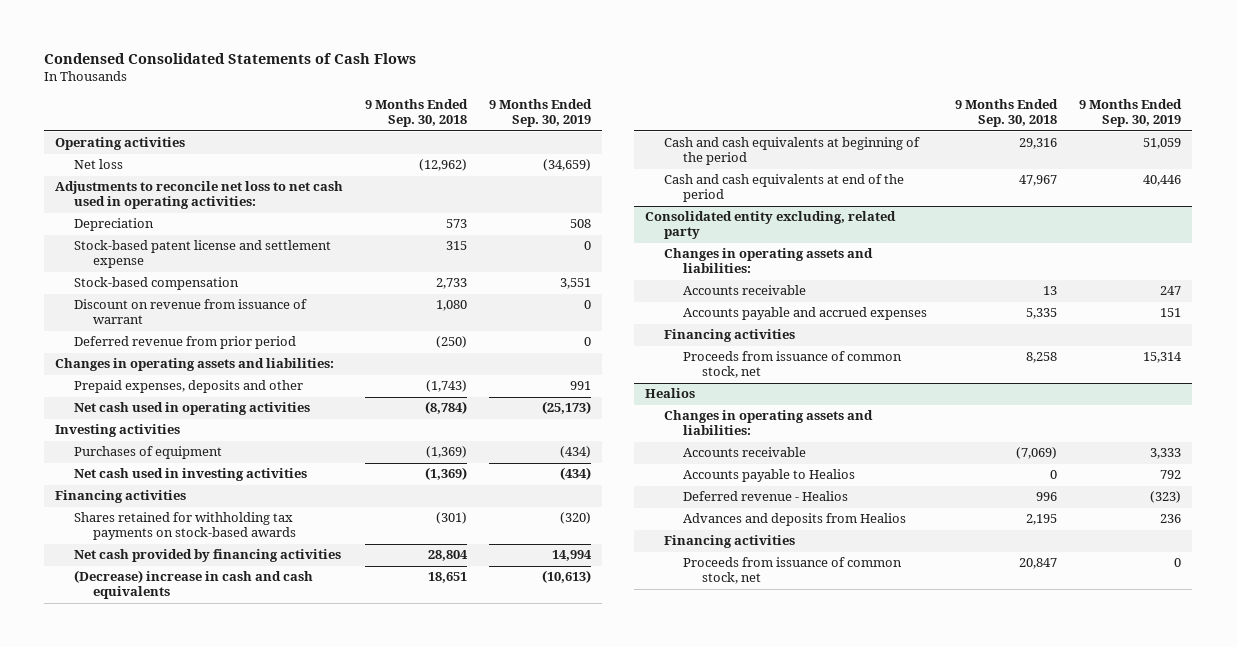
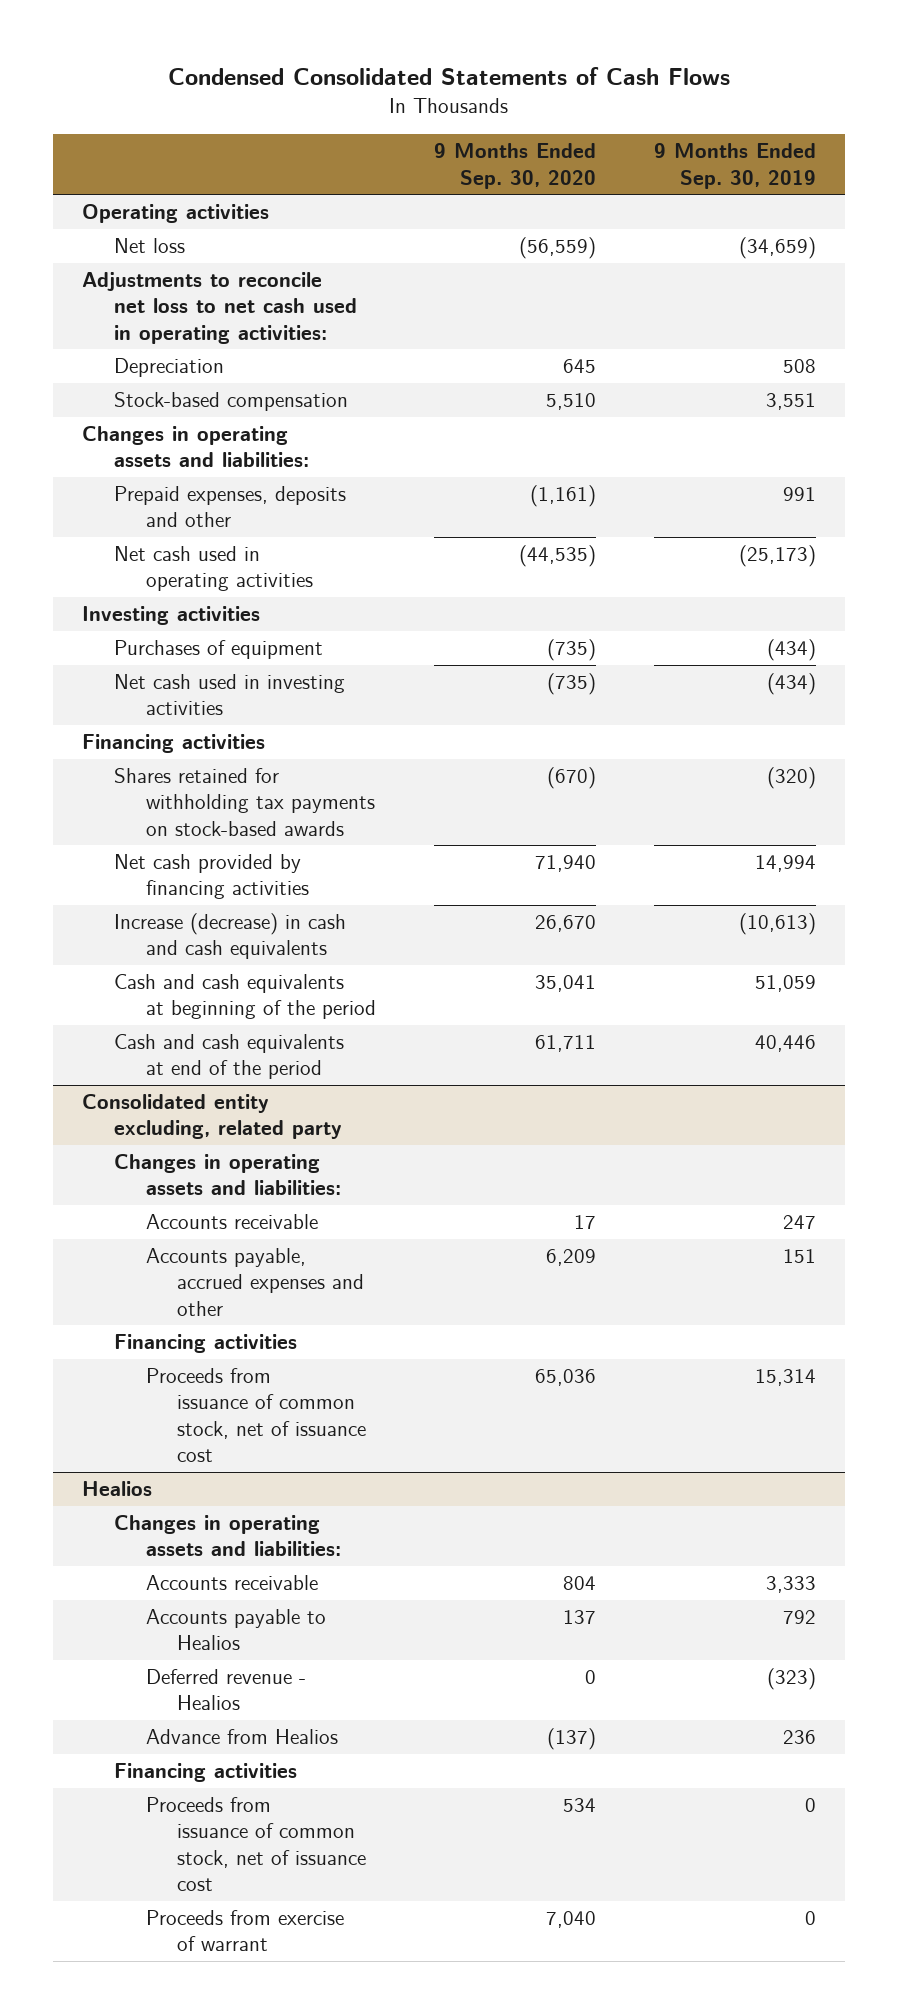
[365,99,469,128] 9 Months Ended Sep. 30, 2018 -> none
none -> [433,143,596,189] 9 Months Ended Sep. 30, 2020
[74,240,332,269] Stock-based patent license and settlement expense -> none
[74,299,308,325] Discount on revenue from issuance of warrant -> none
[74,336,297,350] Deferred revenue from prior period -> none
[74,570,314,600] (Decrease) increase in cash and cash equivalents -> [113,913,346,960] Increase (decrease) in cash and cash equivalents
[683,307,928,321] Accounts payable and accrued expenses -> [145,1248,365,1316] Accounts payable, accrued expenses and other
[683,351,903,379] Proceeds from issuance of common stock, net -> [145,1368,367,1463] Proceeds from issuance of common stock, net of issuance cost
[683,513,907,527] Advances and deposits from Healios -> [145,1729,338,1745] Advance from Healios
[683,557,903,585] Proceeds from issuance of common stock, net -> [145,1797,367,1892] Proceeds from issuance of common stock, net of issuance cost
none -> [145,1910,344,1952] Proceeds from exercise of warrant

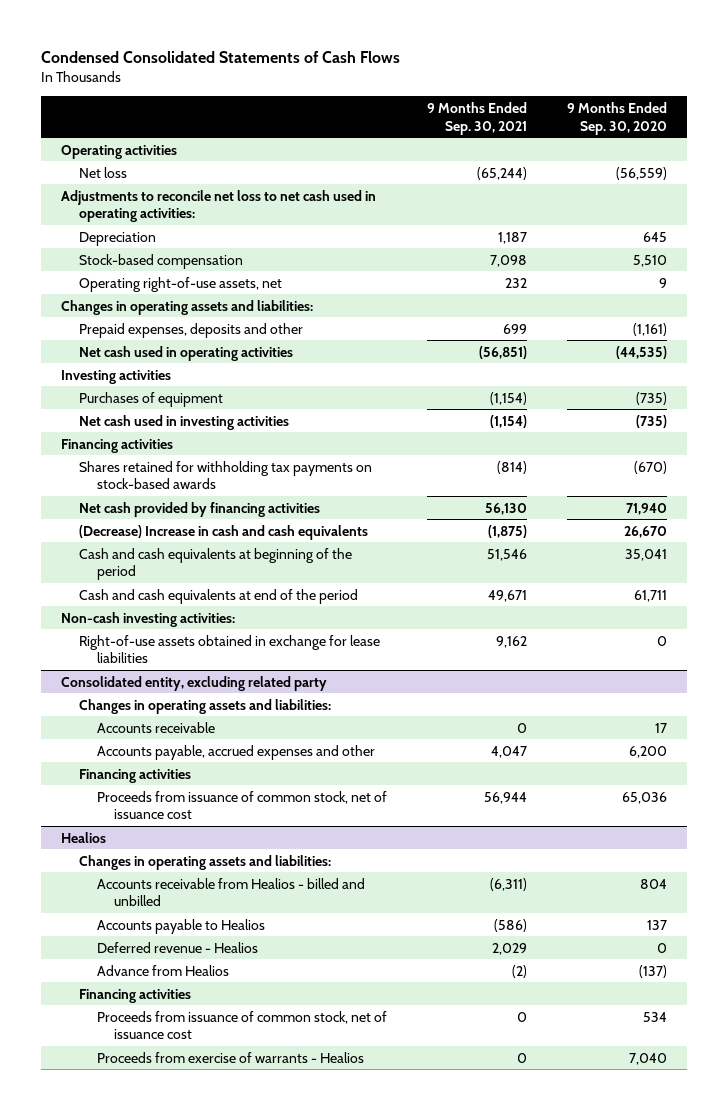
[653,143,816,189] 9 Months Ended Sep. 30, 2019 -> none
none -> [426,101,527,135] 9 Months Ended Sep. 30, 2021
none -> [79,276,283,292] Operating right-of-use assets, net
[113,913,346,960] Increase (decrease) in cash and cash equivalents -> [79,524,369,540] (Decrease) Increase in cash and cash equivalents
none -> [61,611,236,627] Non-cash investing activities:
none -> [79,634,381,664] Right-of-use assets obtained in exchange for lease liabilities
[81,1094,342,1140] Consolidated entity excluding, related party -> [61,675,328,691] Consolidated entity, excluding related party
[545,1249,596,1267] 6,209 -> [628,745,667,758] 6,200
[145,1575,318,1591] Accounts receivable -> none
none -> [96,877,365,907] Accounts receivable from Healios - billed and unbilled
[145,1910,344,1952] Proceeds from exercise of warrant -> [96,1051,364,1063] Proceeds from exercise of warrants - Healios

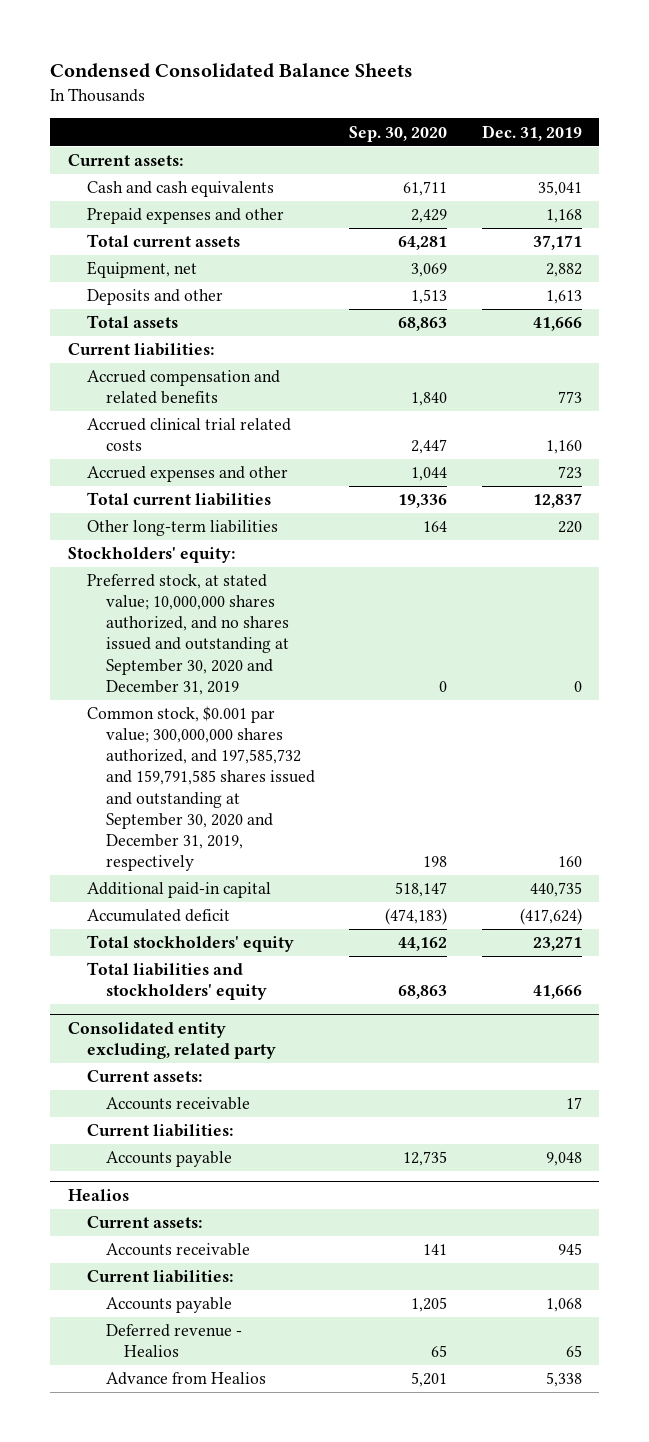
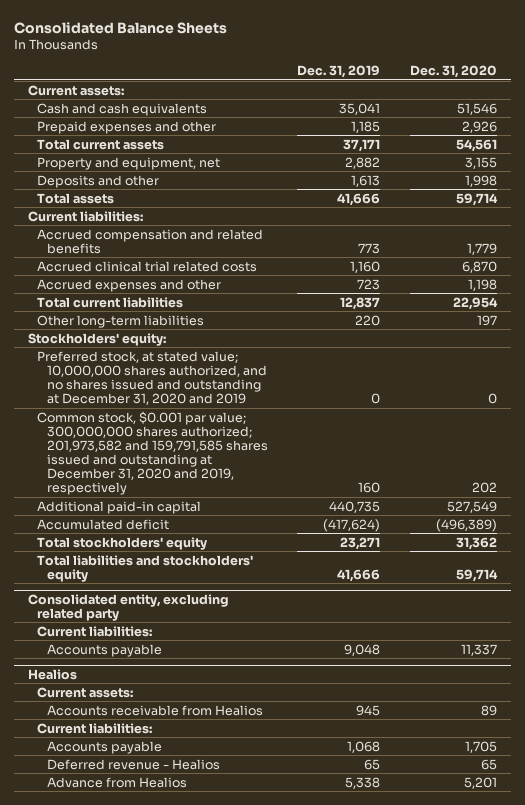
[50,63,414,79] Condensed Consolidated Balance Sheets -> [13,21,227,34] Consolidated Balance Sheets
[349,125,448,142] Sep. 30, 2020 -> none
none -> [409,64,497,78] Dec. 31, 2020
[545,209,582,224] 1,168 -> [351,120,381,133] 1,185
[86,261,197,279] Equipment, net -> [37,156,221,170] Property and equipment, net
[86,574,289,695] Preferred stock, at stated value; 10,000,000 shares authorized, and no shares issued and outstanding at September 30, 2020 and December 31, 2019 -> [37,350,267,406] Preferred stock, at stated value; 10,000,000 shares authorized, and no shares issued and outstanding at December 31, 2020 and 2019
[86,706,315,871] Common stock, $0.001 par value; 300,000,000 shares authorized, and 197,585,732 and 159,791,585 shares issued and outstanding at September 30, 2020 and December 31, 2019, respectively -> [37,410,268,496] Common stock, $0.001 par value; 300,000,000 shares authorized; 201,973,582 and 159,791,585 shares issued and outstanding at December 31, 2020 and 2019, respectively
[86,1070,202,1083] Current assets: -> none
[105,1097,250,1111] Accounts receivable -> none
[67,1021,276,1059] Consolidated entity excluding, related party -> [28,593,230,621] Consolidated entity, excluding related party
[105,1243,250,1257] Accounts receivable -> [46,704,263,716] Accounts receivable from Healios

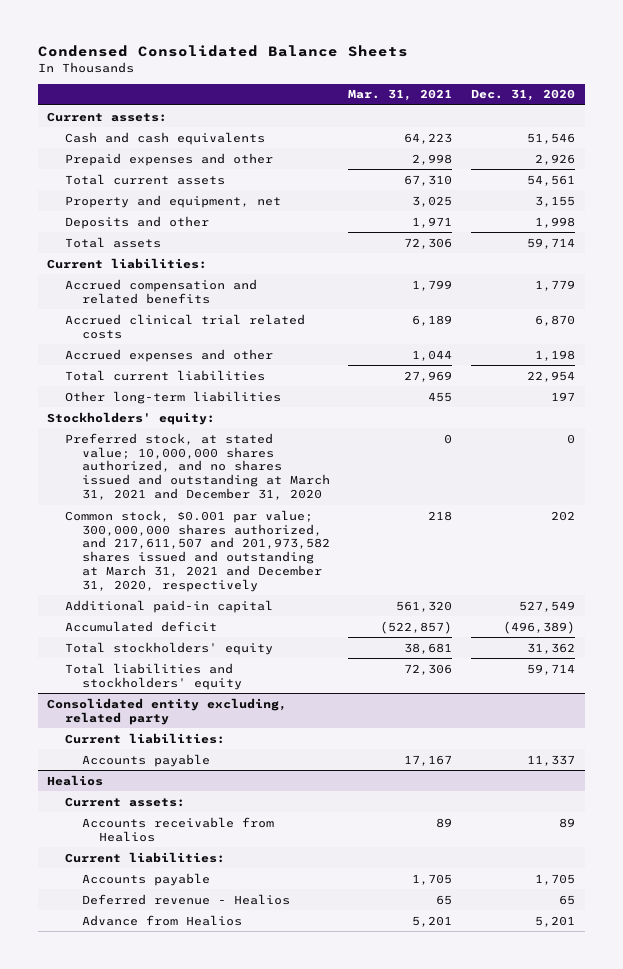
[13,21,227,34] Consolidated Balance Sheets -> [37,45,408,58] Condensed Consolidated Balance Sheets
[297,64,381,78] Dec. 31, 2019 -> none
none -> [348,89,453,102] Mar. 31, 2021
[37,350,267,406] Preferred stock, at stated value; 10,000,000 shares authorized, and no shares issued and outstanding at December 31, 2020 and 2019 -> [64,432,330,501] Preferred stock, at stated value; 10,000,000 shares authorized, and no shares issued and outstanding at March 31, 2021 and December 31, 2020
[37,410,268,496] Common stock, $0.001 par value; 300,000,000 shares authorized; 201,973,582 and 159,791,585 shares issued and outstanding at December 31, 2020 and 2019, respectively -> [64,509,330,592] Common stock, $0.001 par value; 300,000,000 shares authorized, and 217,611,507 and 201,973,582 shares issued and outstanding at March 31, 2021 and December 31, 2020, respectively
[28,593,230,621] Consolidated entity, excluding related party -> [47,697,288,725] Consolidated entity excluding, related party

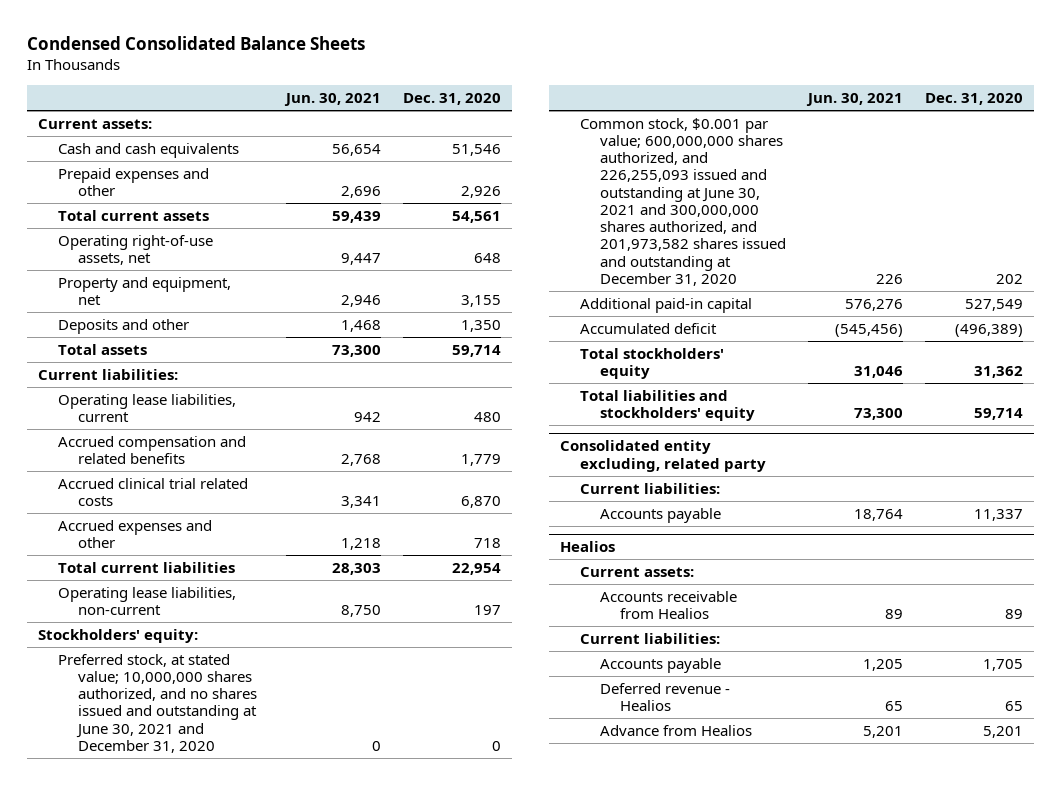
[348,89,453,102] Mar. 31, 2021 -> none
none -> [284,93,382,107] Jun. 30, 2021
none -> [58,234,214,265] Operating right-of-use assets, net
[535,216,576,228] 1,998 -> [460,319,501,332] 1,350
none -> [58,393,237,422] Operating lease liabilities, current
[535,349,576,361] 1,198 -> [473,537,501,548] 718
[64,390,281,404] Other long-term liabilities -> [58,586,237,615] Operating lease liabilities, non-current
[64,432,330,501] Preferred stock, at stated value; 10,000,000 shares authorized, and no shares issued and outstanding at March 31, 2021 and December 31, 2020 -> [58,653,258,753] Preferred stock, at stated value; 10,000,000 shares authorized, and no shares issued and outstanding at June 30, 2021 and December 31, 2020
[64,509,330,592] Common stock, $0.001 par value; 300,000,000 shares authorized, and 217,611,507 and 201,973,582 shares issued and outstanding at March 31, 2021 and December 31, 2020, respectively -> [580,117,787,286] Common stock, $0.001 par value; 600,000,000 shares authorized, and 226,255,093 issued and outstanding at June 30, 2021 and 300,000,000 shares authorized, and 201,973,582 shares issued and outstanding at December 31, 2020

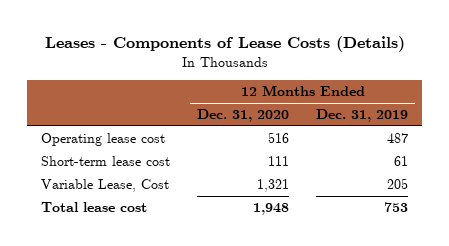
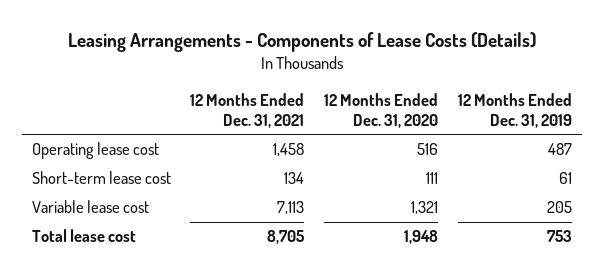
[44,36,405,53] Leases - Components of Lease Costs (Details) -> [67,32,536,53] Leasing Arrangements - Components of Lease Costs (Details)
none -> [190,93,305,128] 12 Months Ended Dec. 31, 2021
[40,179,169,193] Variable Lease, Cost -> [31,200,149,214] Variable lease cost

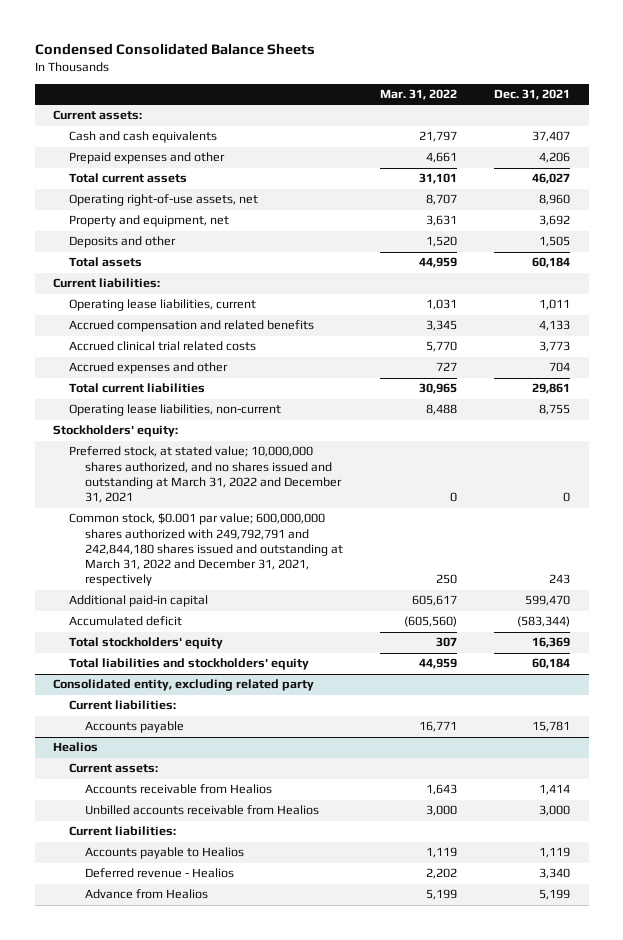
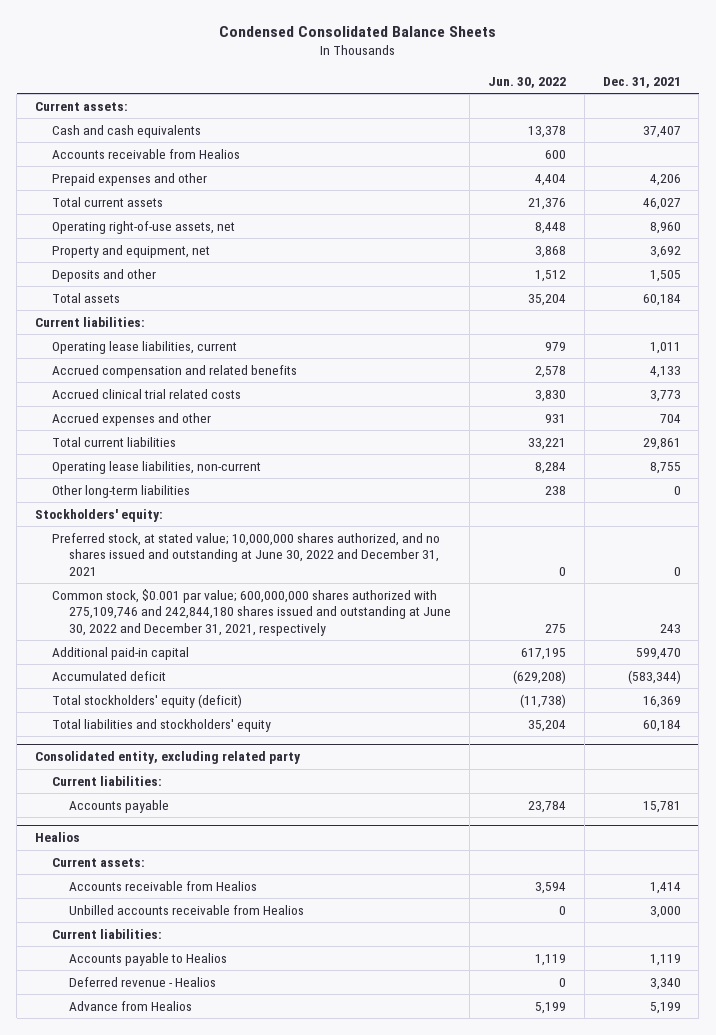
[379,89,457,101] Mar. 31, 2022 -> none
none -> [488,76,567,88] Jun. 30, 2022
none -> [52,148,241,159] Accounts receivable from Healios
none -> [52,484,191,498] Other long-term liabilities
[68,446,342,504] Preferred stock, at stated value; 10,000,000 shares authorized, and no shares issued and outstanding at March 31, 2022 and December 31, 2021 -> [52,532,441,577] Preferred stock, at stated value; 10,000,000 shares authorized, and no shares issued and outstanding at June 30, 2022 and December 31, 2021
[68,513,343,587] Common stock, $0.001 par value; 600,000,000 shares authorized with 249,792,791 and 242,844,180 shares issued and outstanding at March 31, 2022 and December 31, 2021, respectively -> [52,588,452,637] Common stock, $0.001 par value; 600,000,000 shares authorized with 275,109,746 and 242,844,180 shares issued and outstanding at June 30, 2022 and December 31, 2021, respectively
[68,637,223,650] Total stockholders' equity -> [52,693,243,708] Total stockholders' equity (deficit)

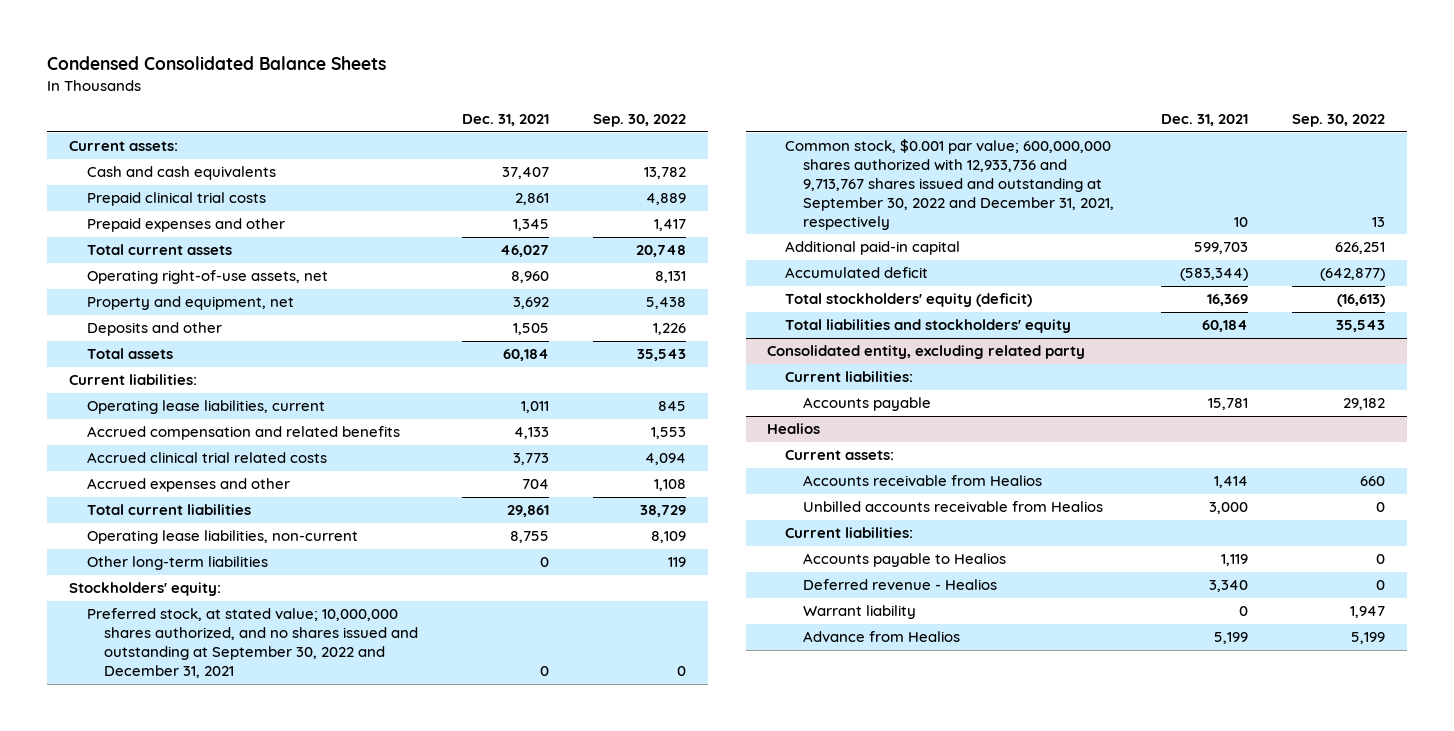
[488,76,567,88] Jun. 30, 2022 -> none
none -> [593,114,687,128] Sep. 30, 2022
[52,148,241,159] Accounts receivable from Healios -> none
none -> [86,192,266,207] Prepaid clinical trial costs
[649,173,681,186] 4,206 -> [513,219,550,232] 1,345
[52,532,441,577] Preferred stock, at stated value; 10,000,000 shares authorized, and no shares issued and outstanding at June 30, 2022 and December 31, 2021 -> [86,608,419,678] Preferred stock, at stated value; 10,000,000 shares authorized, and no shares issued and outstanding at September 30, 2022 and December 31, 2021
[52,588,452,637] Common stock, $0.001 par value; 600,000,000 shares authorized with 275,109,746 and 242,844,180 shares issued and outstanding at June 30, 2022 and December 31, 2021, respectively -> [785,139,1114,230] Common stock, $0.001 par value; 600,000,000 shares authorized with 12,933,736 and 9,713,767 shares issued and outstanding at September 30, 2022 and December 31, 2021, respectively
[659,624,681,634] 243 -> [1233,216,1248,227] 10
[635,647,681,660] 599,470 -> [1193,242,1248,255] 599,703
none -> [802,605,916,620] Warrant liability

